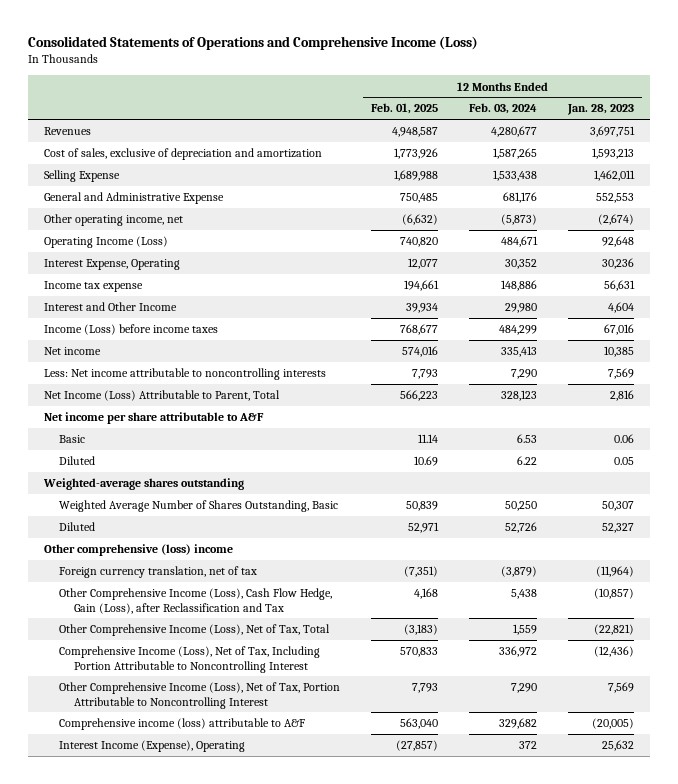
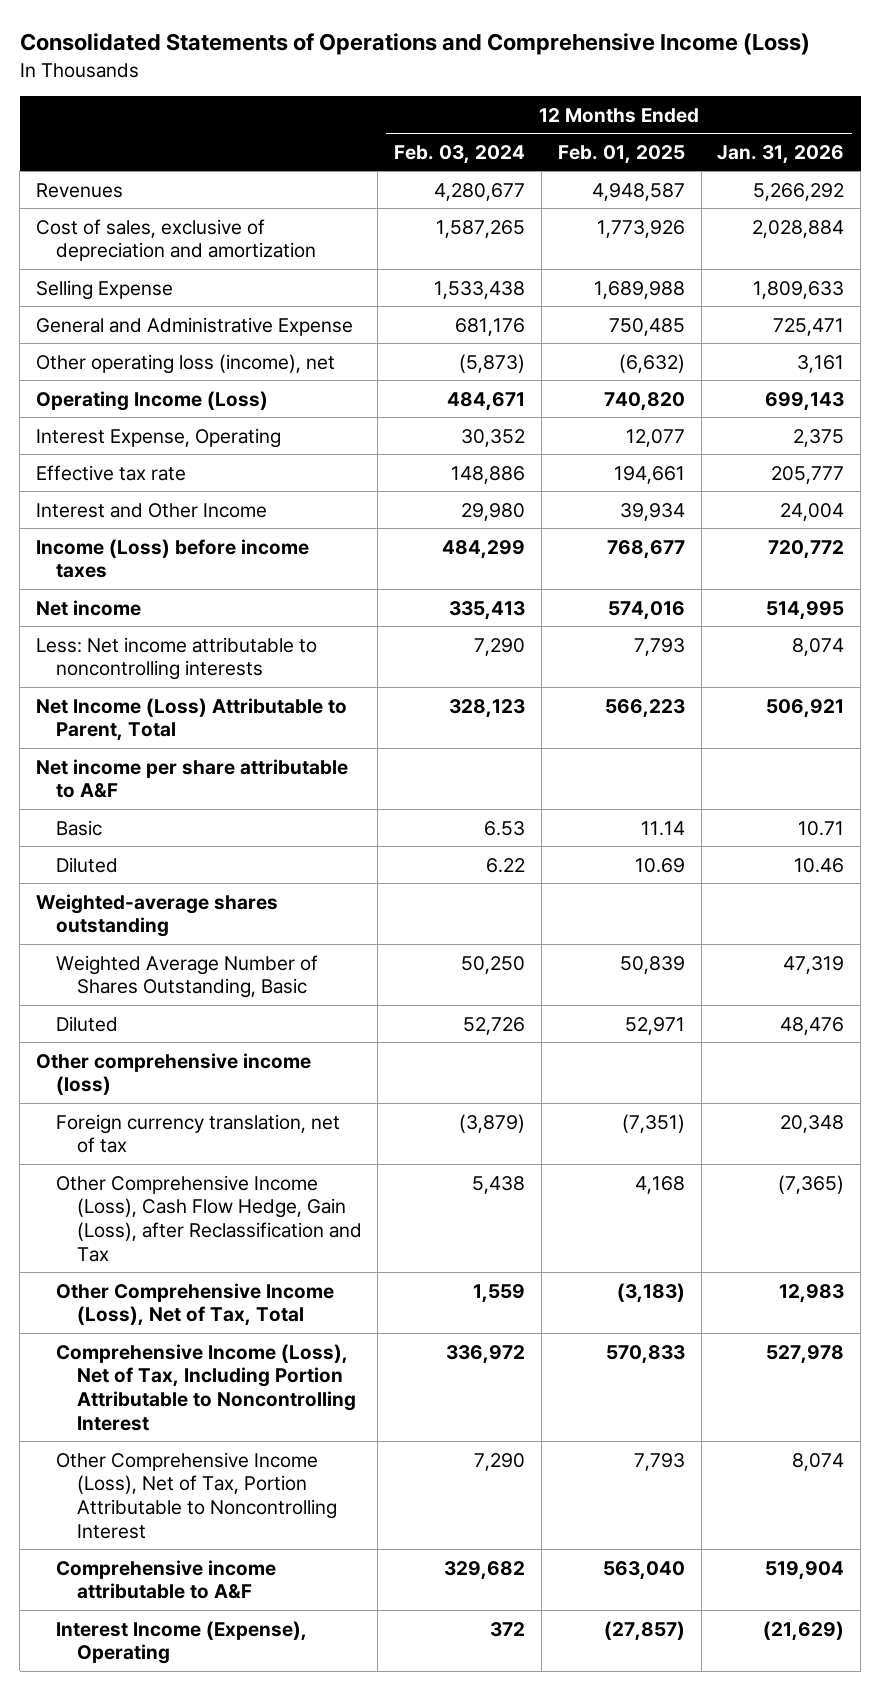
[567,104,635,116] Jan. 28, 2023 -> none
none -> [717,144,845,164] Jan. 31, 2026
[43,214,183,227] Other operating income, net -> [35,353,335,374] Other operating loss (income), net
[43,281,143,293] Income tax expense -> [35,464,186,481] Effective tax rate
[43,544,233,557] Other comprehensive (loss) income -> [35,1052,311,1096] Other comprehensive income (loss)
[58,718,305,731] Comprehensive income (loss) attributable to A&F -> [56,1559,277,1600] Comprehensive income attributable to A&F

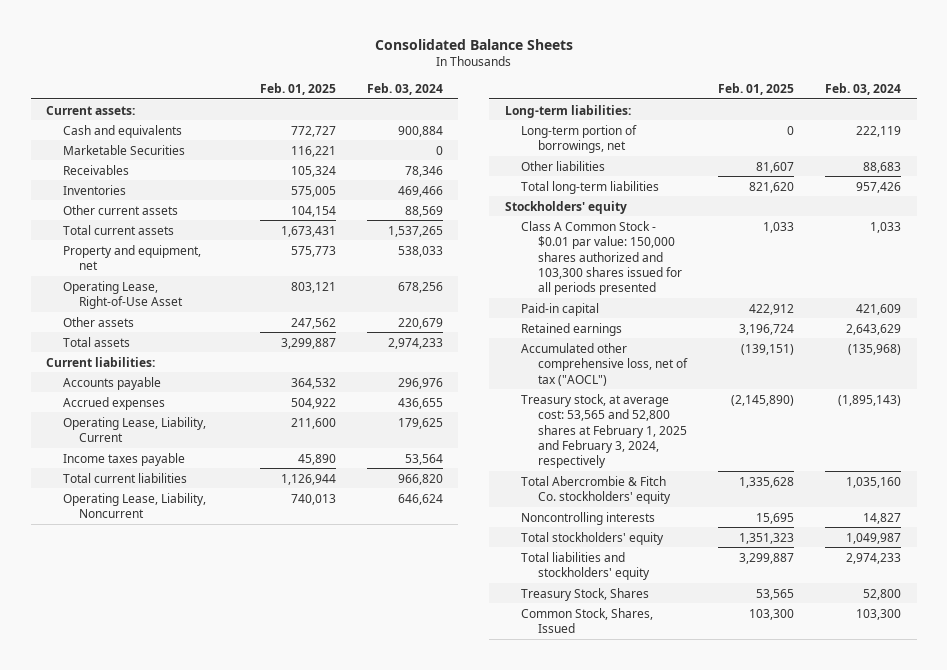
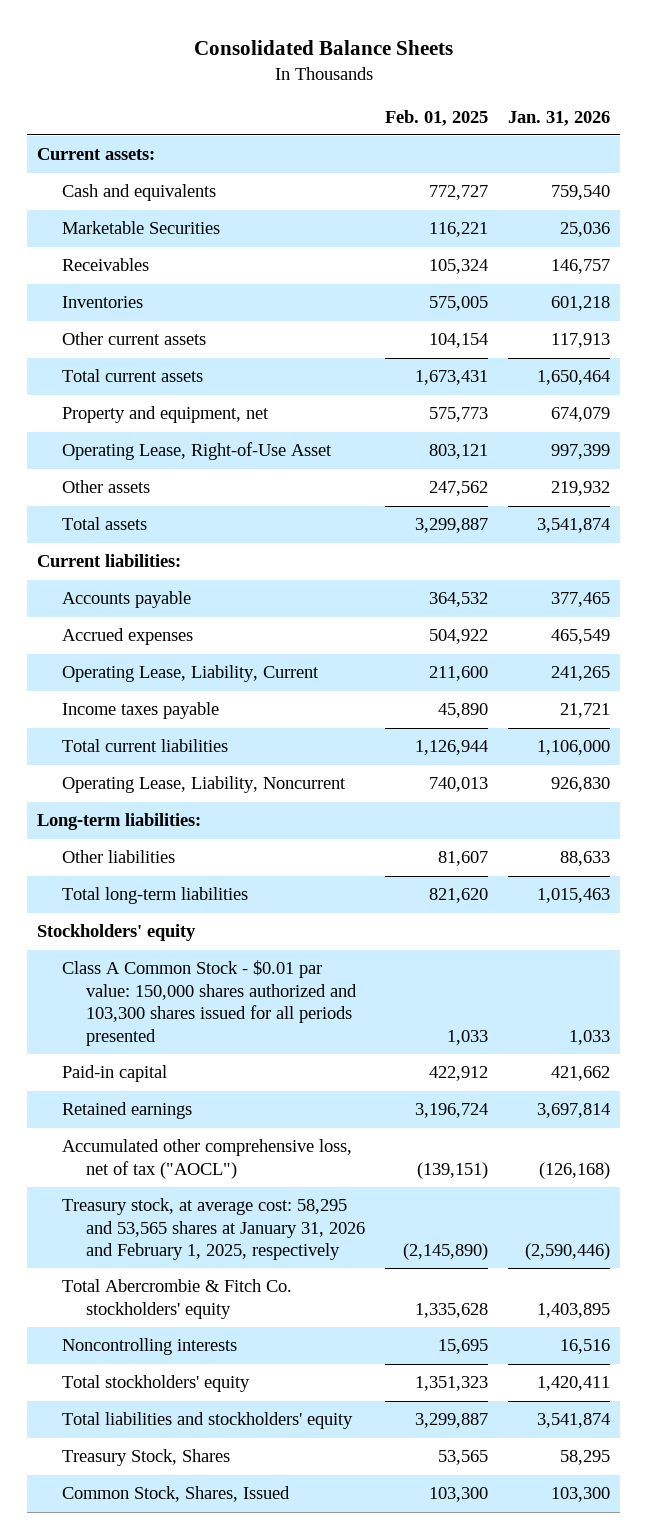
[366,82,443,95] Feb. 03, 2024 -> none
none -> [508,110,611,126] Jan. 31, 2026
[521,124,638,154] Long-term portion of borrowings, net -> none
[521,393,687,469] Treasury stock, at average cost: 53,565 and 52,800 shares at February 1, 2025 and February 3, 2024, respectively -> [61,1198,366,1261] Treasury stock, at average cost: 58,295 and 53,565 shares at January 31, 2026 and February 1, 2025, respectively

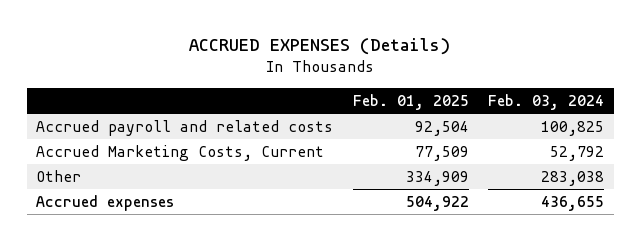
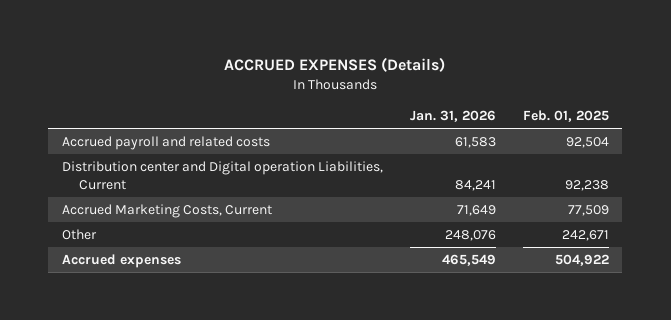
[488,94,605,111] Feb. 03, 2024 -> none
none -> [409,110,496,123] Jan. 31, 2026
none -> [61,161,383,190] Distribution center and Digital operation Liabilities, Current
[405,171,469,187] 334,909 -> [561,230,609,242] 242,671

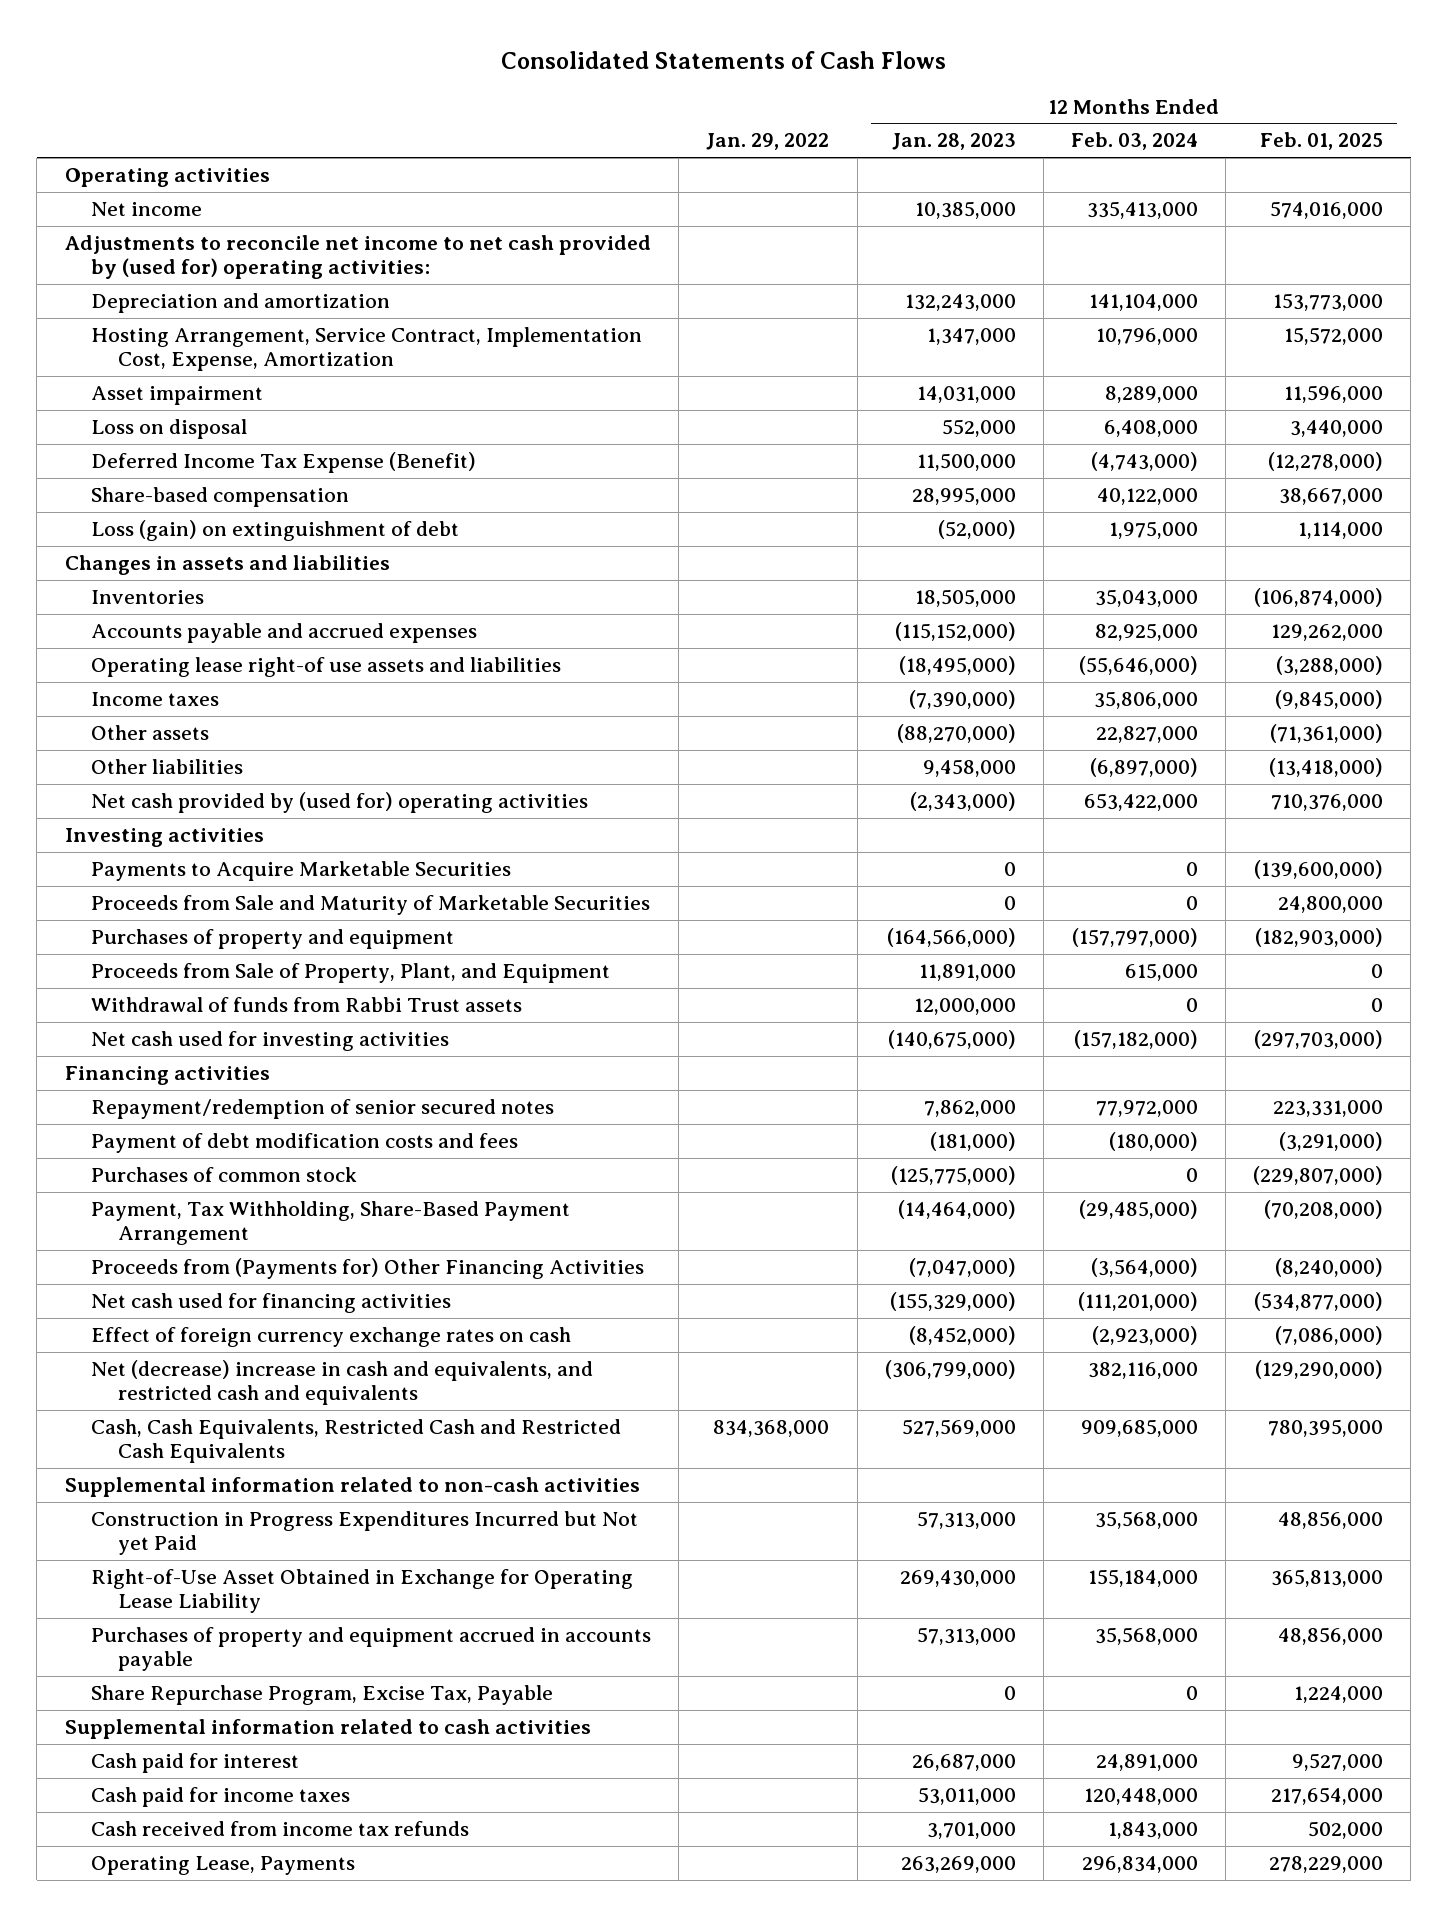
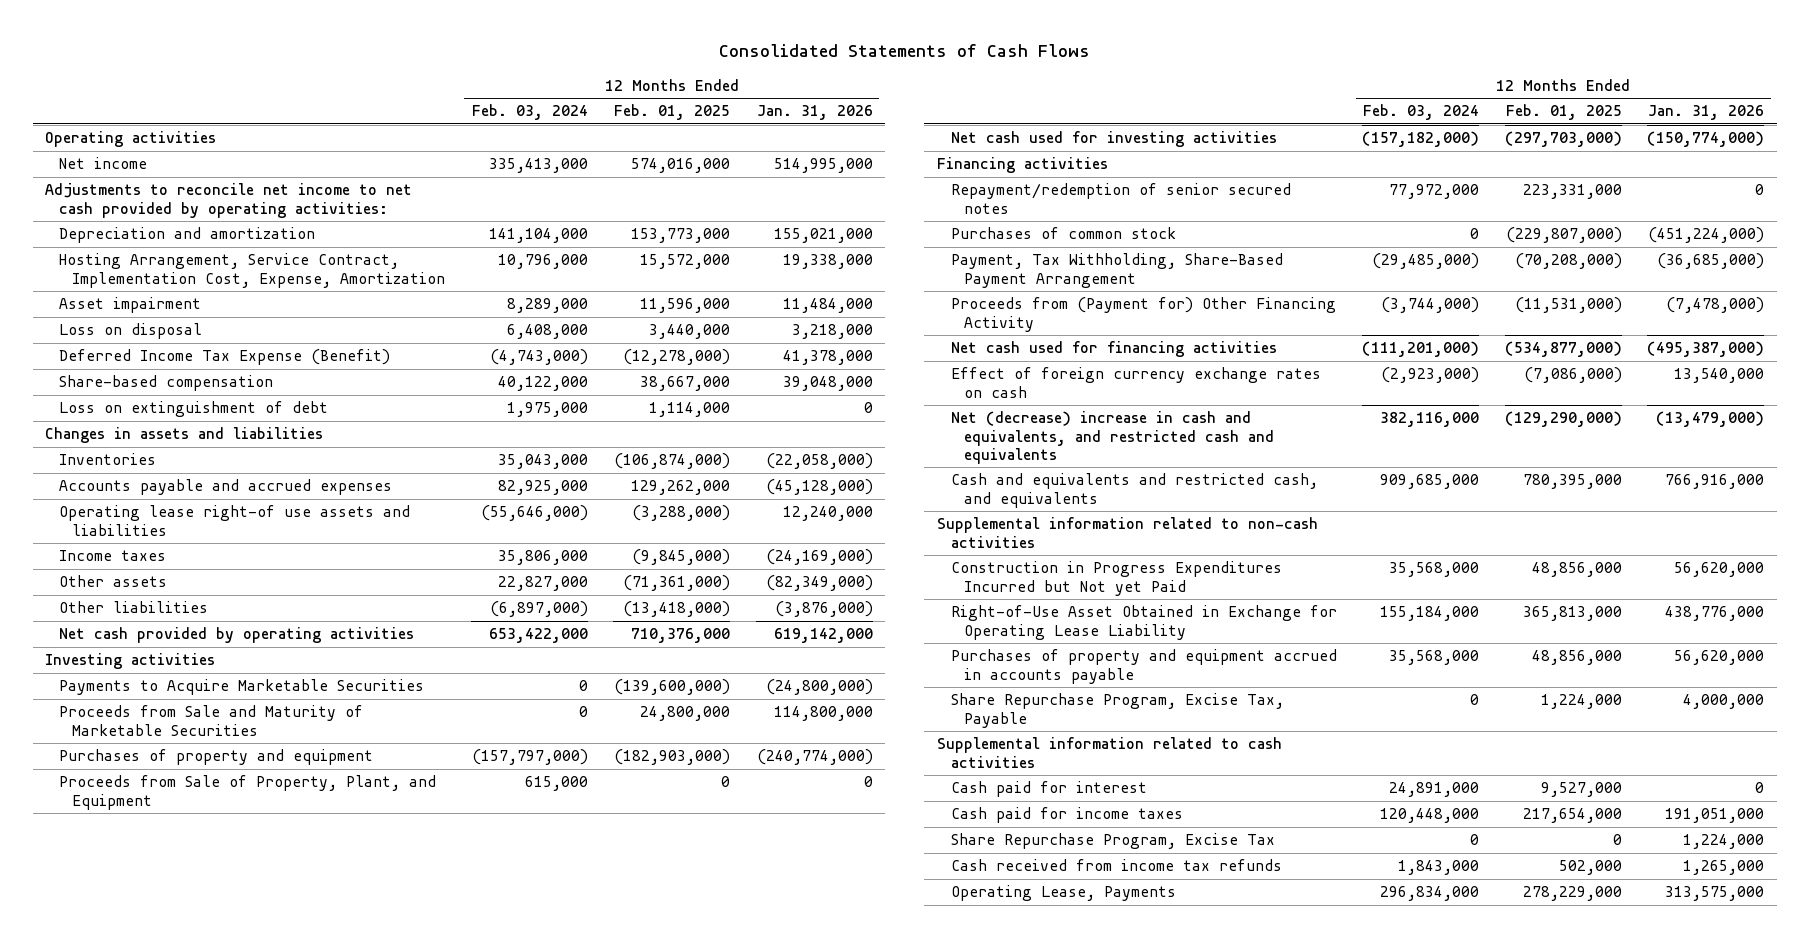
[706,133,830,151] Jan. 29, 2022 -> none
[891,133,1016,151] Jan. 28, 2023 -> none
none -> [756,105,873,121] Jan. 31, 2026
[64,234,651,280] Adjustments to reconcile net income to net cash provided by (used for) operating activities: -> [45,183,413,218] Adjustments to reconcile net income to net cash provided by operating activities:
[91,519,460,541] Loss (gain) on extinguishment of debt -> [58,401,328,418] Loss on extinguishment of debt
[91,791,589,813] Net cash provided by (used for) operating activities -> [58,627,414,644] Net cash provided by operating activities
[91,996,523,1012] Withdrawal of funds from Rabbi Trust assets -> none
[91,1132,519,1153] Payment of debt modification costs and fees -> none
[91,1257,645,1279] Proceeds from (Payments for) Other Financing Activities -> [950,297,1336,332] Proceeds from (Payment for) Other Financing Activity
[1090,1257,1198,1277] (3,564,000) -> [1381,297,1480,314] (3,744,000)
[1275,1257,1384,1277] (8,240,000) -> [1514,297,1622,314] (11,531,000)
[91,1418,622,1464] Cash, Cash Equivalents, Restricted Cash and Restricted Cash Equivalents -> [950,473,1318,508] Cash and equivalents and restricted cash, and equivalents
none -> [950,833,1275,850] Share Repurchase Program, Excise Tax

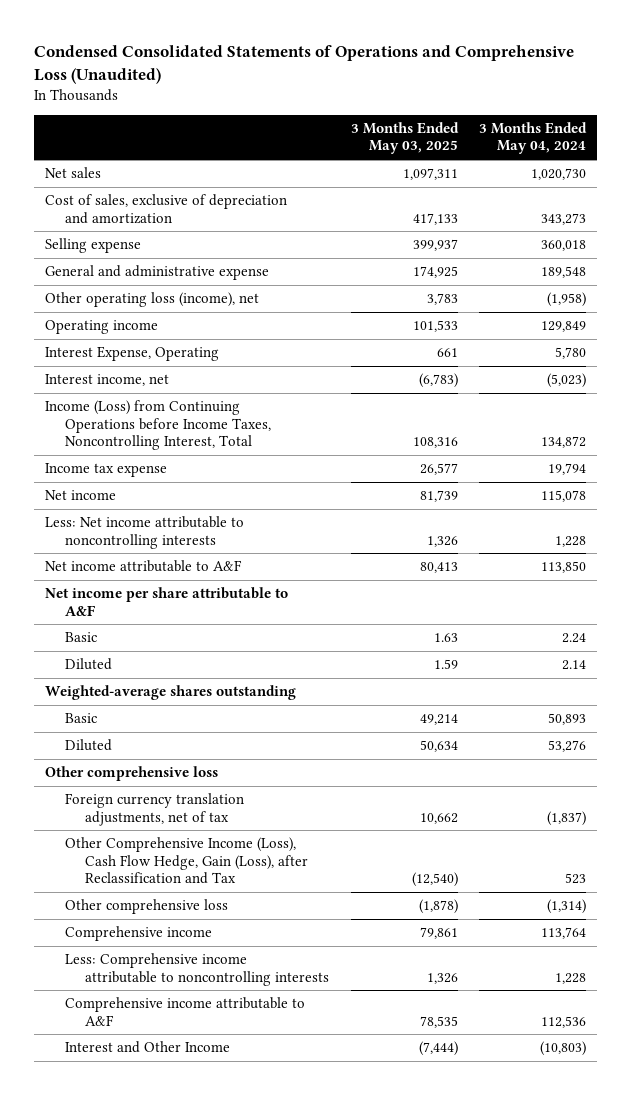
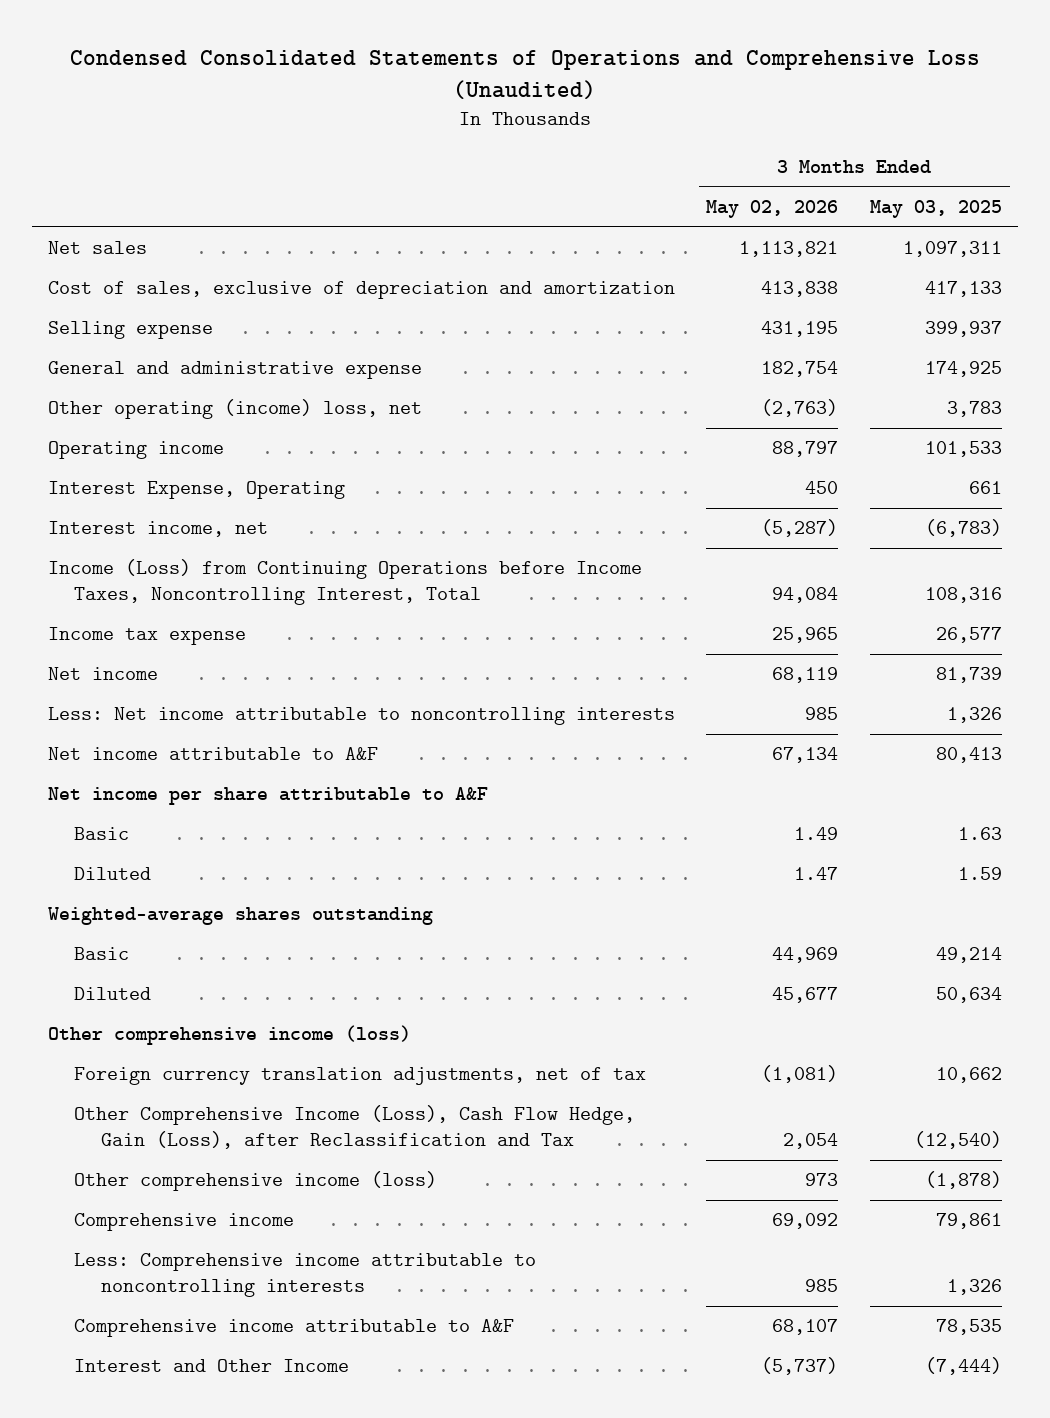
[479,122,588,155] 3 Months Ended May 04, 2024 -> none
none -> [706,199,839,218] May 02, 2026
[44,292,259,308] Other operating loss (income), net -> [48,399,423,420] Other operating (income) loss, net
[44,766,218,782] Other comprehensive loss -> [48,1025,412,1046] Other comprehensive income (loss)
[65,899,229,915] Other comprehensive loss -> [74,1171,438,1192] Other comprehensive income (loss)

